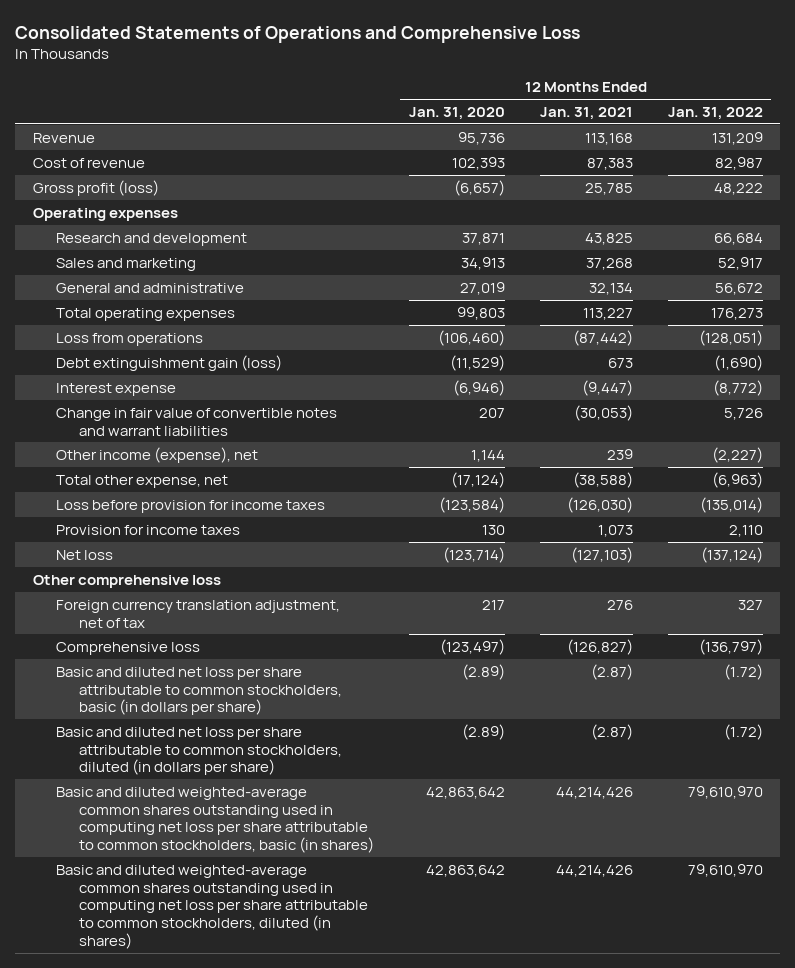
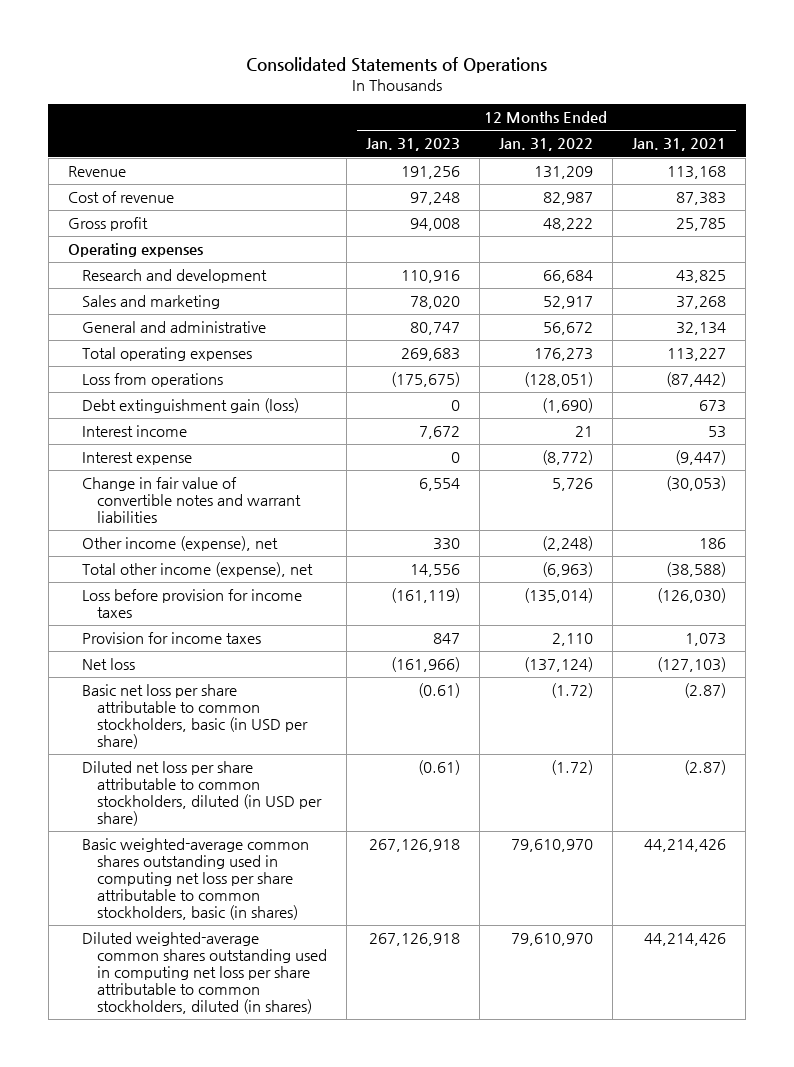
[15,25,581,43] Consolidated Statements of Operations and Comprehensive Loss -> [245,57,547,74] Consolidated Statements of Operations
[408,106,505,120] Jan. 31, 2020 -> none
none -> [366,138,461,152] Jan. 31, 2023
[32,179,159,196] Gross profit (loss) -> [67,217,148,232] Gross profit
none -> [82,425,188,438] Interest income
[606,448,633,460] 239 -> [699,538,727,550] 186
[711,446,763,463] (2,227) -> [542,536,594,552] (2,248)
[55,474,228,488] Total other expense, net -> [82,562,314,578] Total other income (expense), net
[32,574,221,588] Other comprehensive loss -> none
[55,599,340,628] Foreign currency translation adjustment, net of tax -> none
[55,641,200,655] Comprehensive loss -> none
[55,666,343,716] Basic and diluted net loss per share attributable to common stockholders, basic (in dollars per share) -> [82,684,309,749] Basic net loss per share attributable to common stockholders, basic (in USD per share)
[55,726,343,776] Basic and diluted net loss per share attributable to common stockholders, diluted (in dollars per share) -> [82,761,323,826] Diluted net loss per share attributable to common stockholders, diluted (in USD per share)
[55,786,375,854] Basic and diluted weighted-average common shares outstanding used in computing net loss per share attributable to common stockholders, basic (in shares) -> [82,838,310,920] Basic weighted-average common shares outstanding used in computing net loss per share attributable to common stockholders, basic (in shares)
[55,864,369,949] Basic and diluted weighted-average common shares outstanding used in computing net loss per share attributable to common stockholders, diluted (in shares) -> [82,932,328,1014] Diluted weighted-average common shares outstanding used in computing net loss per share attributable to common stockholders, diluted (in shares)

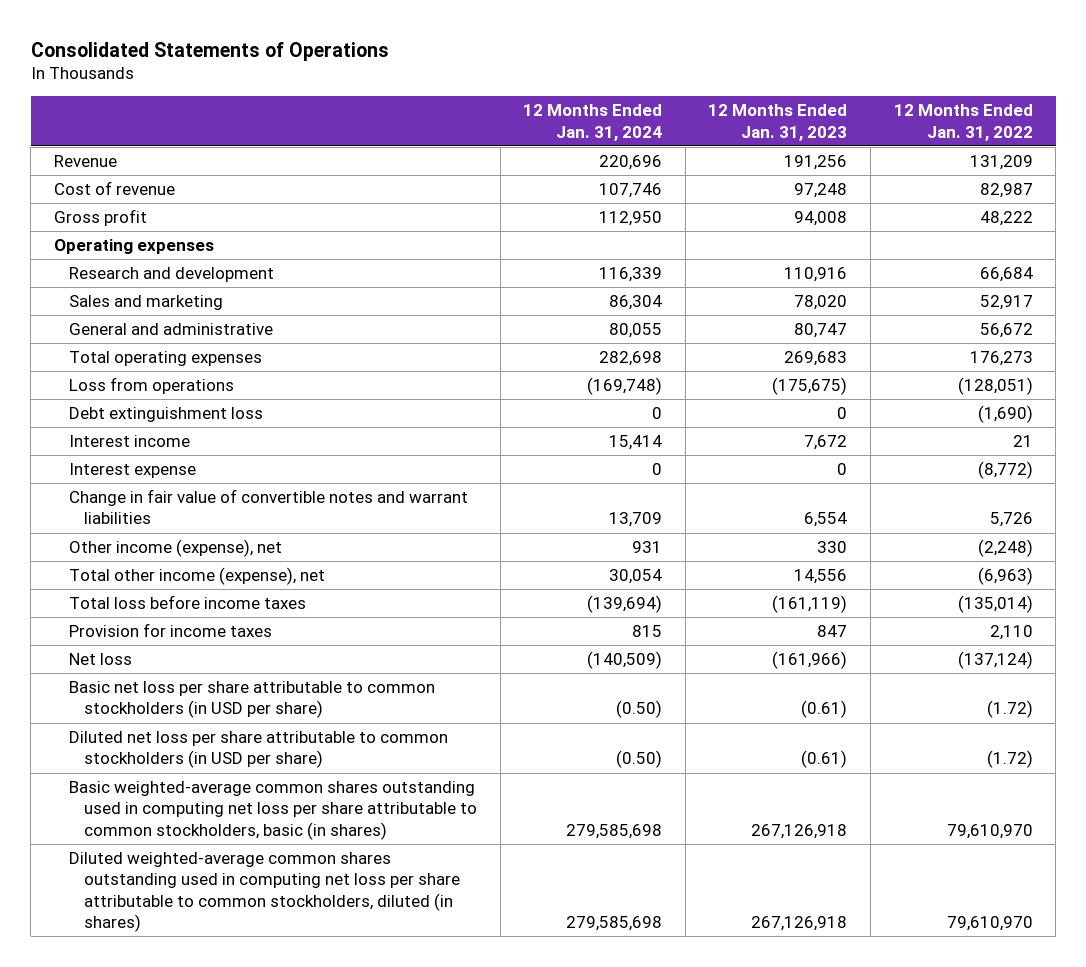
[632,138,727,152] Jan. 31, 2021 -> none
none -> [523,104,663,141] 12 Months Ended Jan. 31, 2024
[82,398,300,414] Debt extinguishment gain (loss) -> [68,407,263,423] Debt extinguishment loss
[82,589,303,618] Loss before provision for income taxes -> [68,595,306,610] Total loss before income taxes
[82,684,309,749] Basic net loss per share attributable to common stockholders, basic (in USD per share) -> [68,681,435,719] Basic net loss per share attributable to common stockholders (in USD per share)
[82,761,323,826] Diluted net loss per share attributable to common stockholders, diluted (in USD per share) -> [68,731,448,769] Diluted net loss per share attributable to common stockholders (in USD per share)

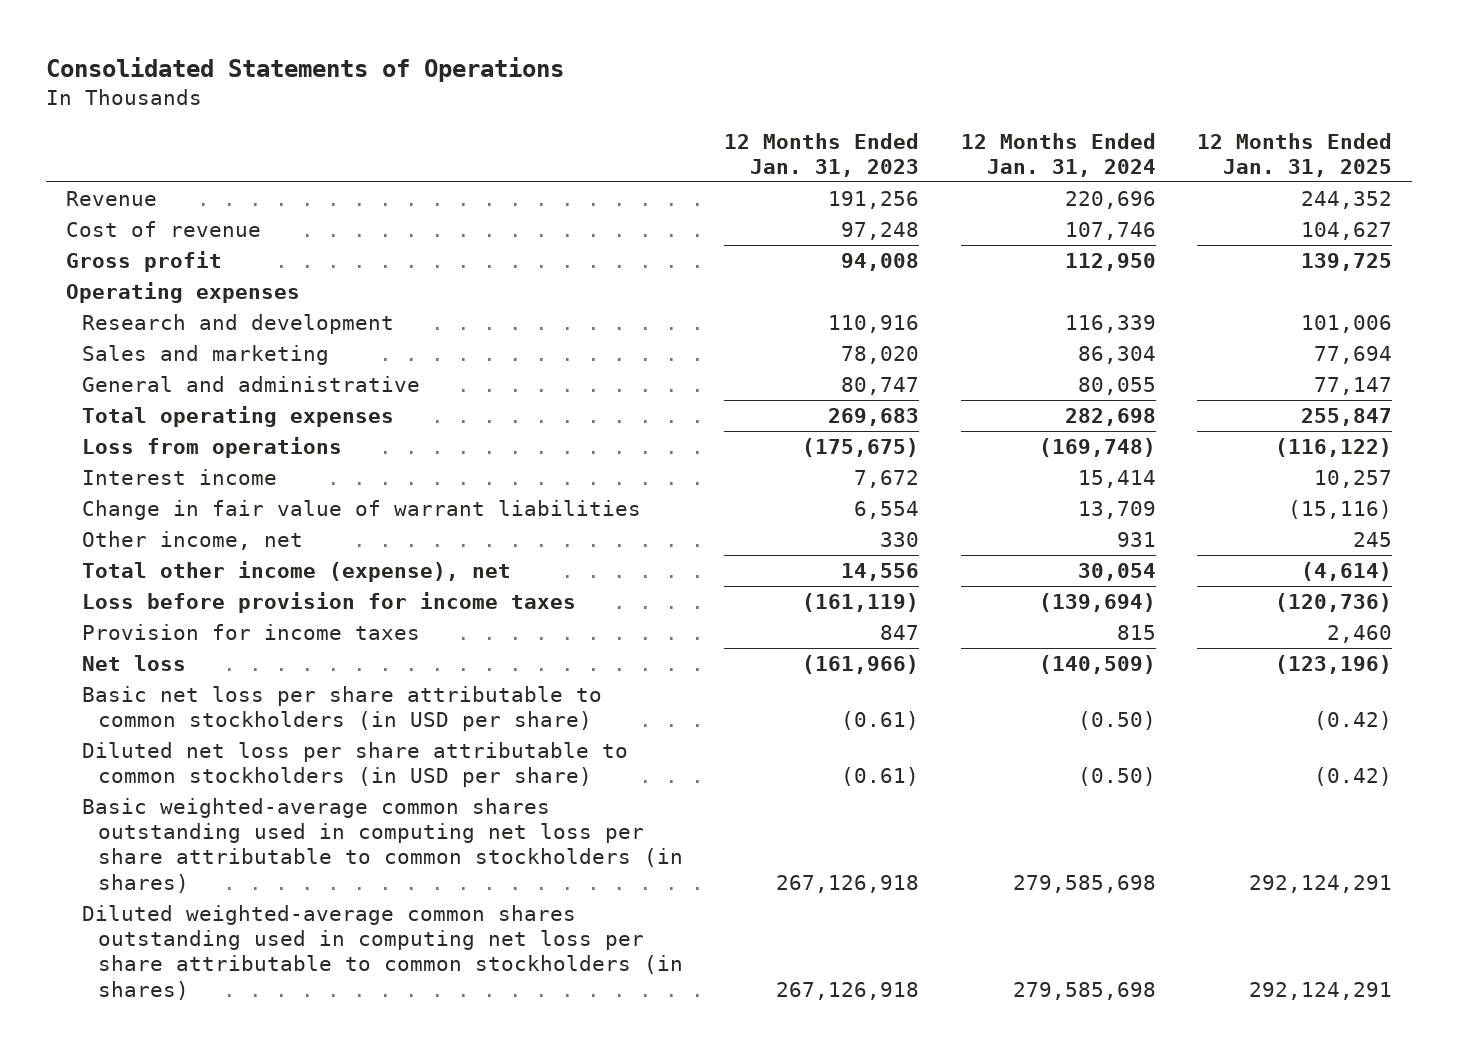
[893,104,1033,141] 12 Months Ended Jan. 31, 2022 -> none
none -> [1196,132,1392,177] 12 Months Ended Jan. 31, 2025
[68,407,263,423] Debt extinguishment loss -> none
[68,463,196,479] Interest expense -> none
[68,489,468,525] Change in fair value of convertible notes and warrant liabilities -> [82,500,642,521] Change in fair value of warrant liabilities
[68,539,282,558] Other income (expense), net -> [82,531,304,551] Other income, net
[68,595,306,610] Total loss before income taxes -> [82,592,577,614] Loss before provision for income taxes
[68,781,478,840] Basic weighted-average common shares outstanding used in computing net loss per share attributable to common stockholders, basic (in shares) -> [82,798,684,893] Basic weighted-average common shares outstanding used in computing net loss per share attributable to common stockholders (in shares)
[68,852,461,932] Diluted weighted-average common shares outstanding used in computing net loss per share attributable to common stockholders, diluted (in shares) -> [82,905,684,1000] Diluted weighted-average common shares outstanding used in computing net loss per share attributable to common stockholders (in shares)

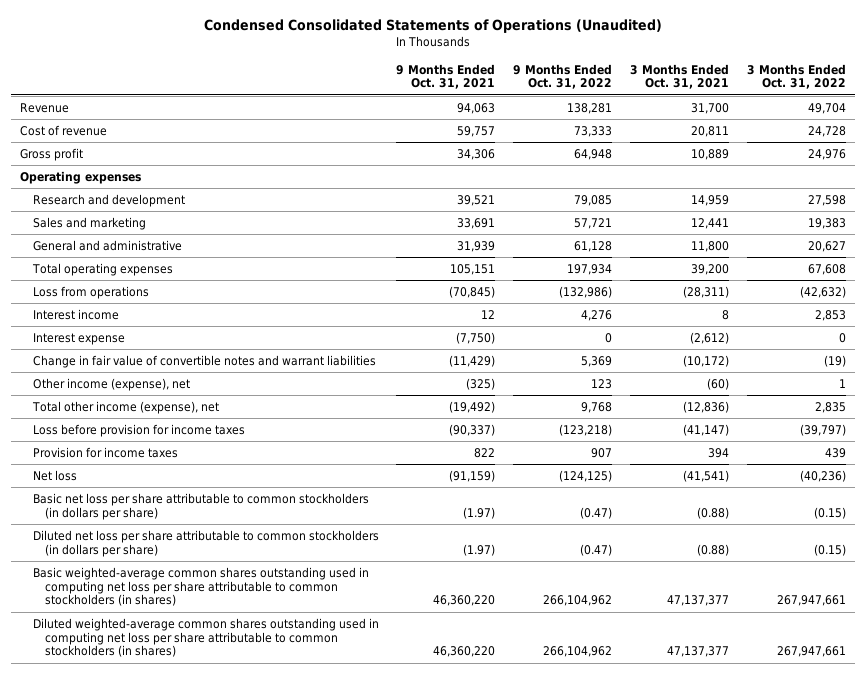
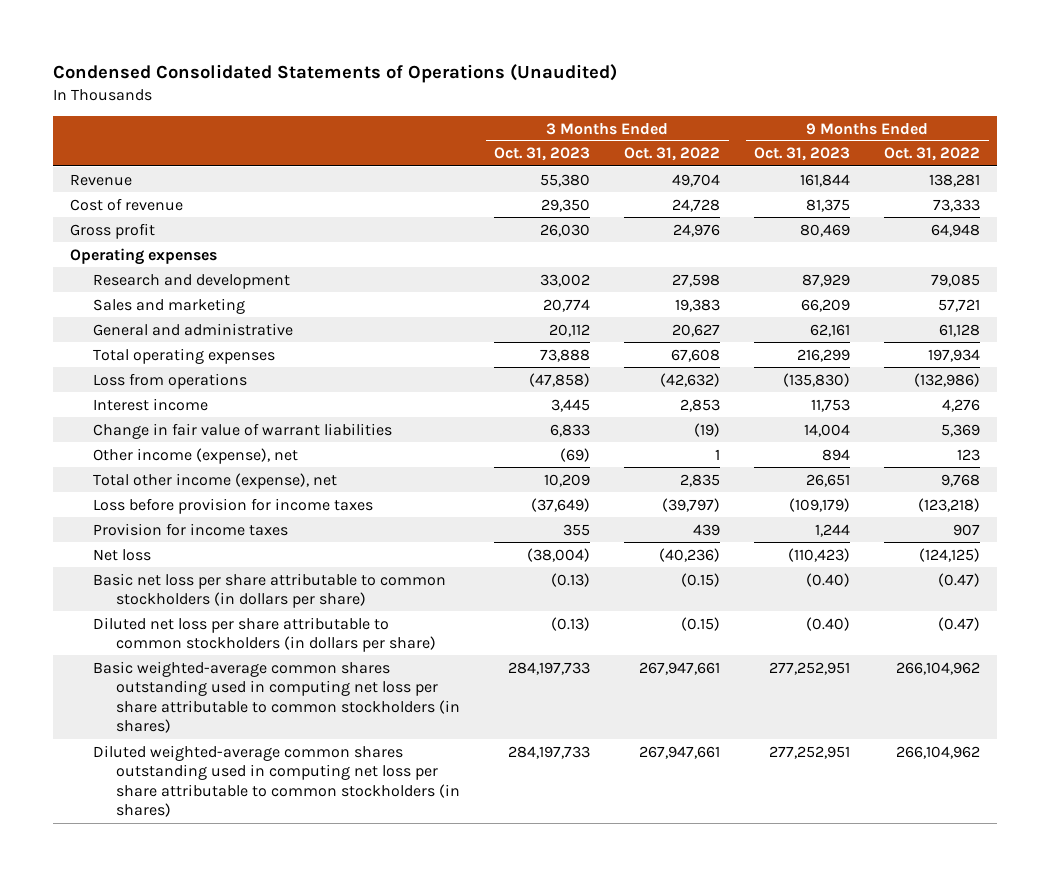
[396,63,496,90] 9 Months Ended Oct. 31, 2021 -> none
[630,63,730,90] 3 Months Ended Oct. 31, 2021 -> none
none -> [494,147,591,162] Oct. 31, 2023
none -> [754,147,851,162] Oct. 31, 2023
[32,332,125,345] Interest expense -> none
[32,354,376,368] Change in fair value of convertible notes and warrant liabilities -> [93,422,393,439] Change in fair value of warrant liabilities

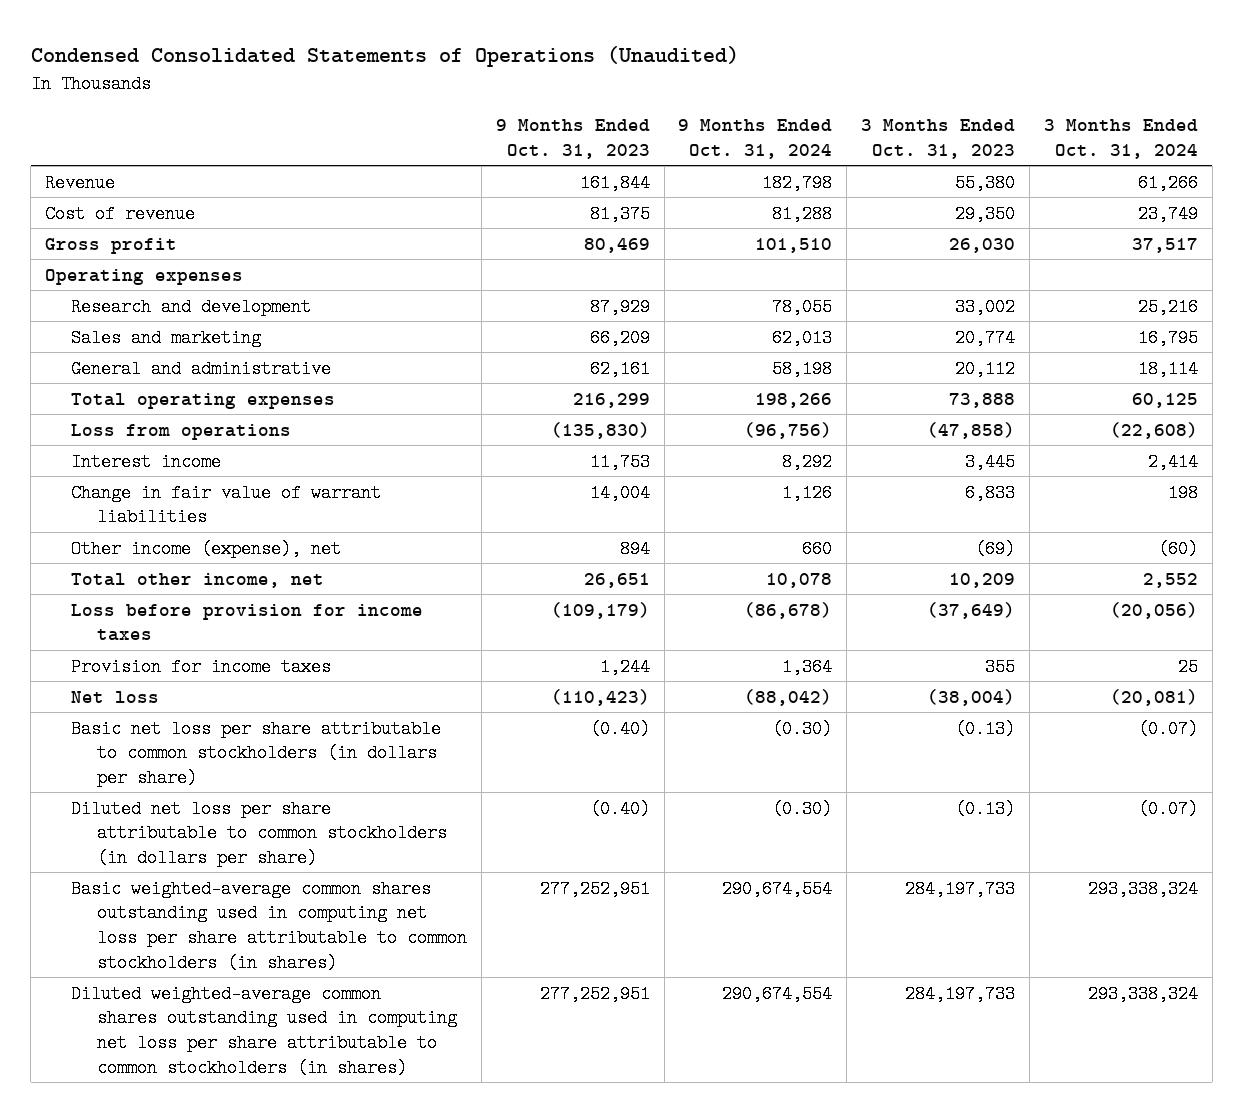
[624,147,721,162] Oct. 31, 2022 -> none
[884,147,981,162] Oct. 31, 2022 -> none
none -> [678,119,833,159] 9 Months Ended Oct. 31, 2024
none -> [1043,119,1198,159] 3 Months Ended Oct. 31, 2024
[93,472,338,489] Total other income (expense), net -> [71,572,325,588] Total other income, net

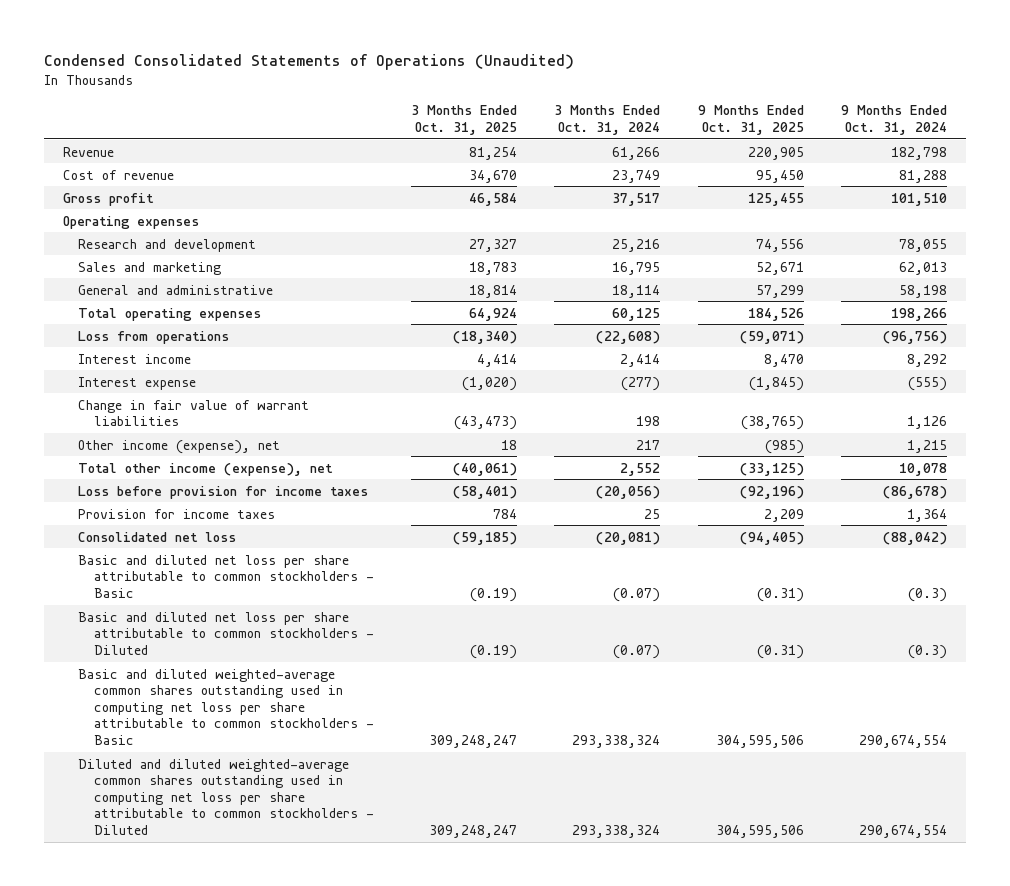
[495,119,650,159] 9 Months Ended Oct. 31, 2023 -> none
[861,119,1016,159] 3 Months Ended Oct. 31, 2023 -> none
none -> [411,105,518,135] 3 Months Ended Oct. 31, 2025
none -> [697,105,804,135] 9 Months Ended Oct. 31, 2025
none -> [78,376,197,390] Interest expense
[802,539,833,558] 660 -> [906,439,947,453] 1,215
[1157,539,1198,558] (60) -> [636,439,661,450] 217
[71,572,325,588] Total other income, net -> [78,462,334,476] Total other income (expense), net
[71,690,160,703] Net loss -> [78,531,237,542] Consolidated net loss
[71,719,442,787] Basic net loss per share attributable to common stockholders (in dollars per share) -> [78,554,374,598] Basic and diluted net loss per share attributable to common stockholders - Basic
[772,719,833,738] (0.30) -> [907,587,947,602] (0.3)
[71,799,448,867] Diluted net loss per share attributable to common stockholders (in dollars per share) -> [78,611,374,655] Basic and diluted net loss per share attributable to common stockholders - Diluted
[772,799,833,818] (0.30) -> [907,644,947,659] (0.3)
[71,879,468,972] Basic weighted-average common shares outstanding used in computing net loss per share attributable to common stockholders (in shares) -> [78,668,374,746] Basic and diluted weighted-average common shares outstanding used in computing net loss per share attributable to common stockholders - Basic
[71,984,458,1077] Diluted weighted-average common shares outstanding used in computing net loss per share attributable to common stockholders (in shares) -> [78,758,374,836] Diluted and diluted weighted-average common shares outstanding used in computing net loss per share attributable to common stockholders - Diluted

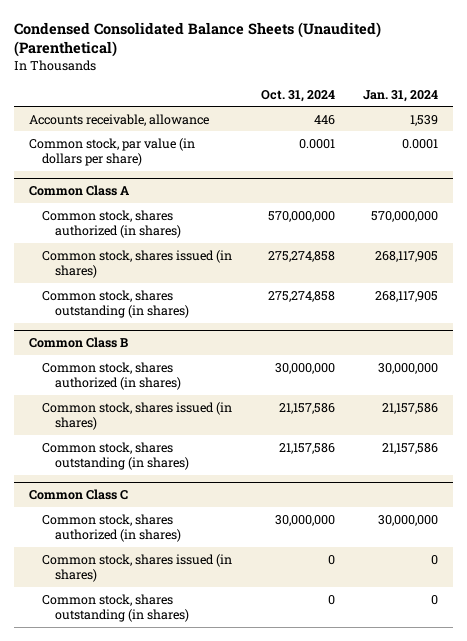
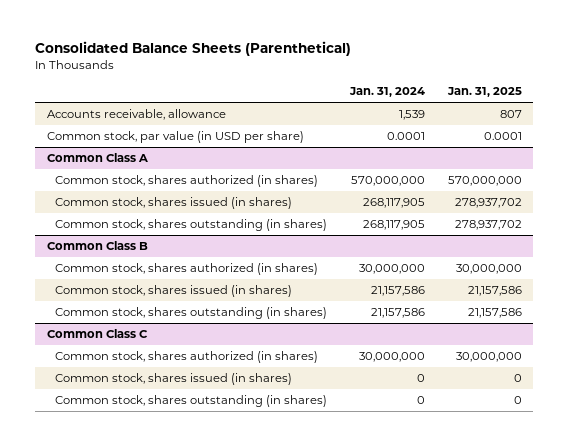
[14,21,382,57] Condensed Consolidated Balance Sheets (Unaudited) (Parenthetical) -> [35,41,352,57] Consolidated Balance Sheets (Parenthetical)
[260,89,335,102] Oct. 31, 2024 -> none
none -> [446,87,522,98] Jan. 31, 2025
[28,137,195,167] Common stock, par value (in dollars per share) -> [46,130,304,143] Common stock, par value (in USD per share)

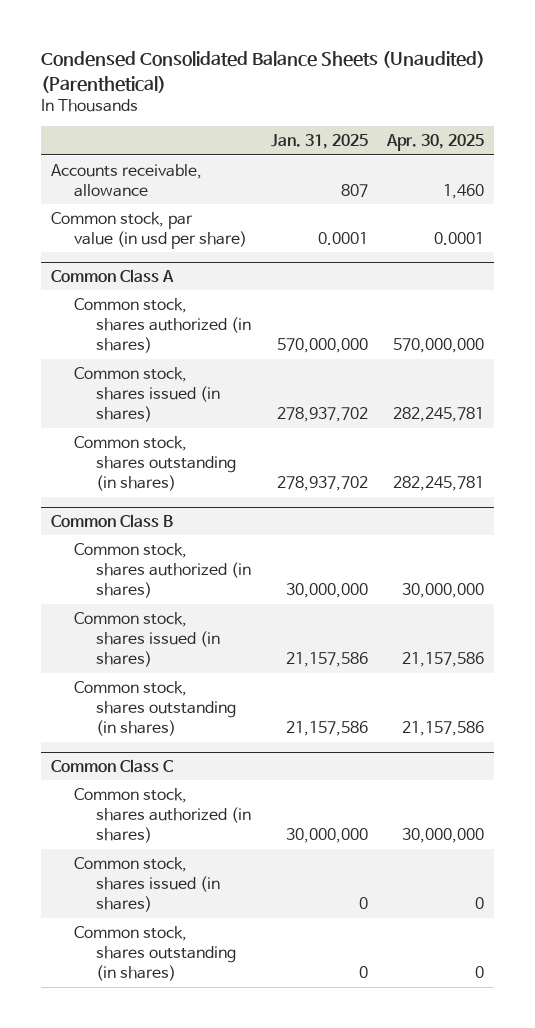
[35,41,352,57] Consolidated Balance Sheets (Parenthetical) -> [41,51,486,93] Condensed Consolidated Balance Sheets (Unaudited) (Parenthetical)
[349,87,426,98] Jan. 31, 2024 -> none
none -> [386,134,485,152] Apr. 30, 2025
[46,130,304,143] Common stock, par value (in USD per share) -> [50,211,247,249] Common stock, par value (in usd per share)

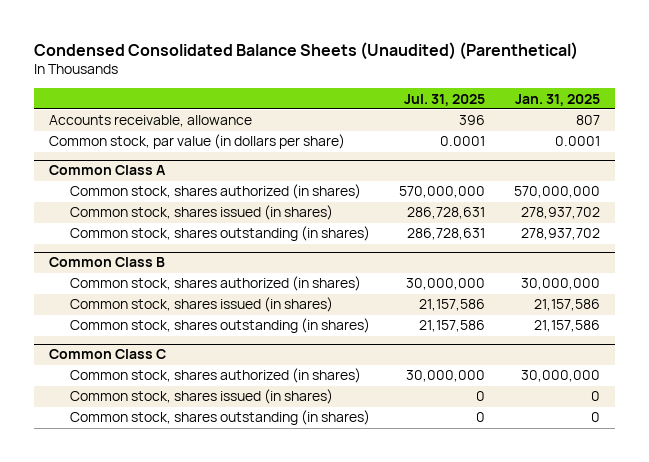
[386,134,485,152] Apr. 30, 2025 -> none
none -> [404,93,486,106] Jul. 31, 2025
[50,211,247,249] Common stock, par value (in usd per share) -> [48,134,345,150] Common stock, par value (in dollars per share)

